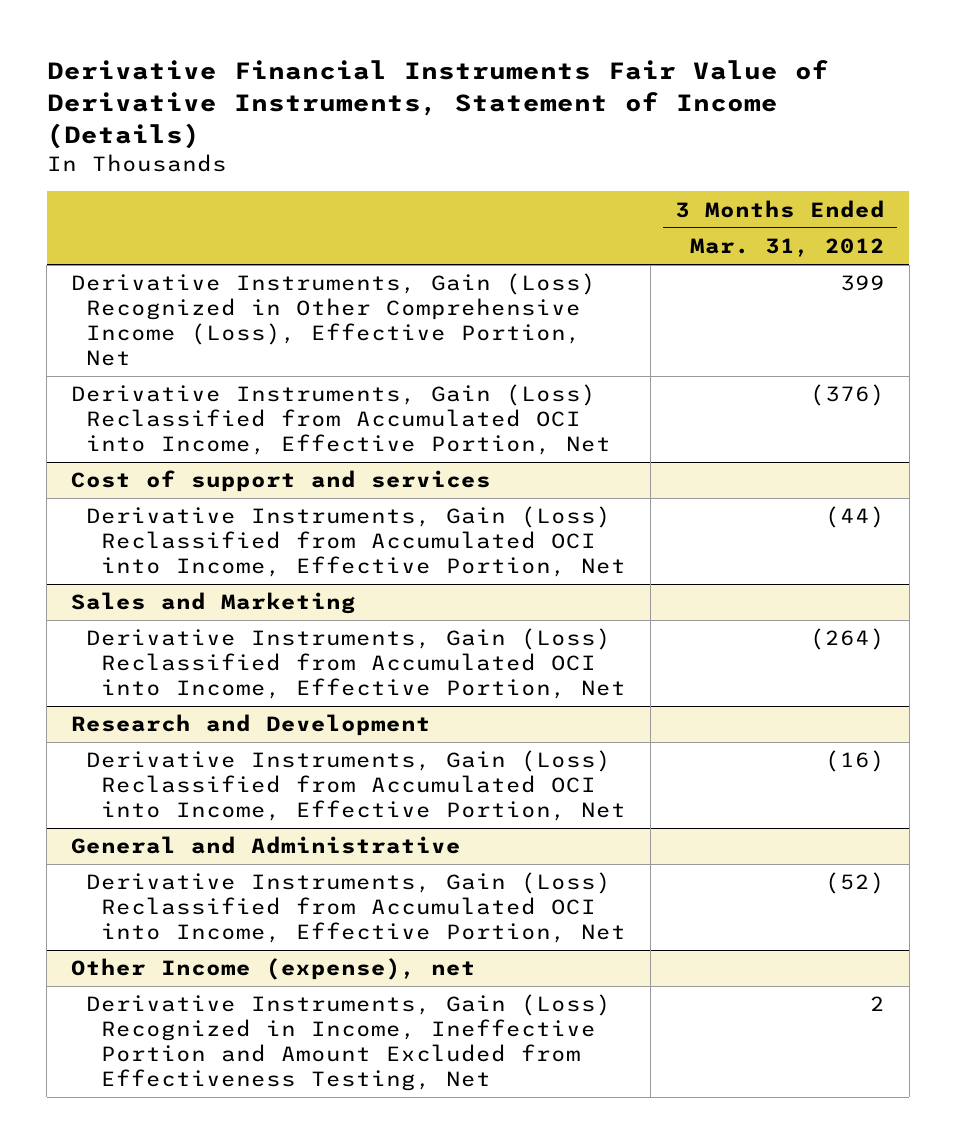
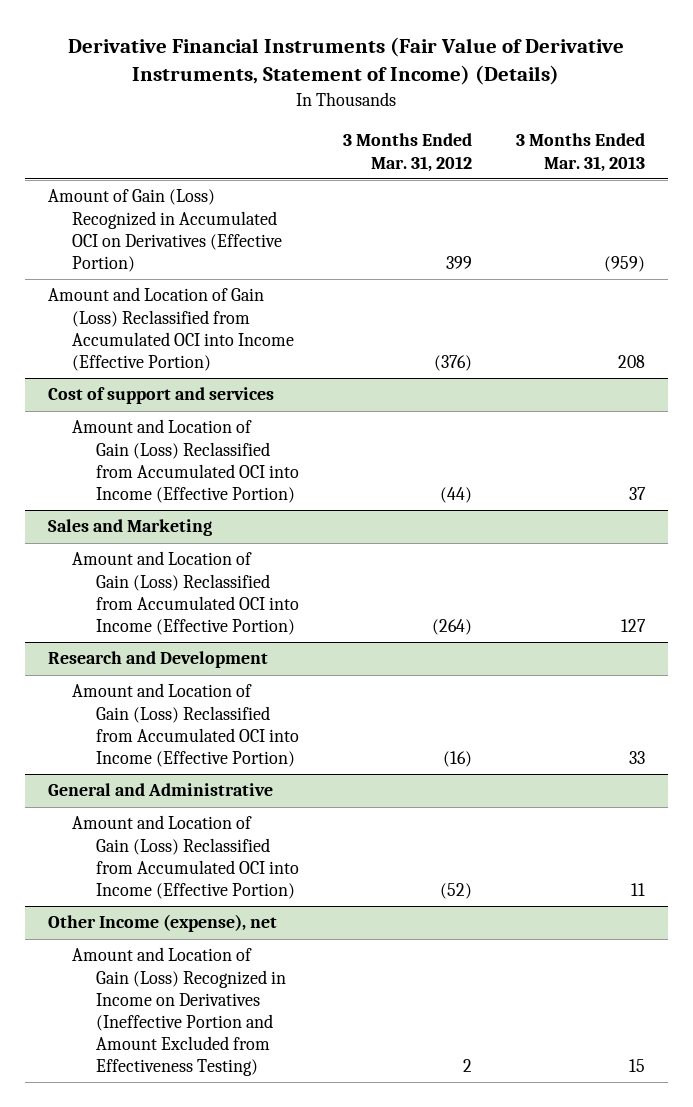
[46,59,829,149] Derivative Financial Instruments Fair Value of Derivative Instruments, Statement of Income (Details) -> [68,37,625,86] Derivative Financial Instruments (Fair Value of Derivative Instruments, Statement of Income) (Details)
none -> [516,133,646,172] 3 Months Ended Mar. 31, 2013
[71,273,597,366] Derivative Instruments, Gain (Loss) Recognized in Other Comprehensive Income (Loss), Effective Portion, Net -> [47,189,282,272] Amount of Gain (Loss) Recognized in Accumulated OCI on Derivatives (Effective Portion)
[71,384,612,455] Derivative Instruments, Gain (Loss) Reclassified from Accumulated OCI into Income, Effective Portion, Net -> [47,287,294,371] Amount and Location of Gain (Loss) Reclassified from Accumulated OCI into Income (Effective Portion)
[86,506,627,577] Derivative Instruments, Gain (Loss) Reclassified from Accumulated OCI into Income, Effective Portion, Net -> [71,419,299,503] Amount and Location of Gain (Loss) Reclassified from Accumulated OCI into Income (Effective Portion)
[86,628,627,699] Derivative Instruments, Gain (Loss) Reclassified from Accumulated OCI into Income, Effective Portion, Net -> [71,551,299,635] Amount and Location of Gain (Loss) Reclassified from Accumulated OCI into Income (Effective Portion)
[86,750,627,821] Derivative Instruments, Gain (Loss) Reclassified from Accumulated OCI into Income, Effective Portion, Net -> [71,683,299,767] Amount and Location of Gain (Loss) Reclassified from Accumulated OCI into Income (Effective Portion)
[86,872,627,943] Derivative Instruments, Gain (Loss) Reclassified from Accumulated OCI into Income, Effective Portion, Net -> [71,815,299,899] Amount and Location of Gain (Loss) Reclassified from Accumulated OCI into Income (Effective Portion)
[86,994,612,1091] Derivative Instruments, Gain (Loss) Recognized in Income, Ineffective Portion and Amount Excluded from Effectiveness Testing, Net -> [71,947,286,1076] Amount and Location of Gain (Loss) Recognized in Income on Derivatives (Ineffective Portion and Amount Excluded from Effectiveness Testing)

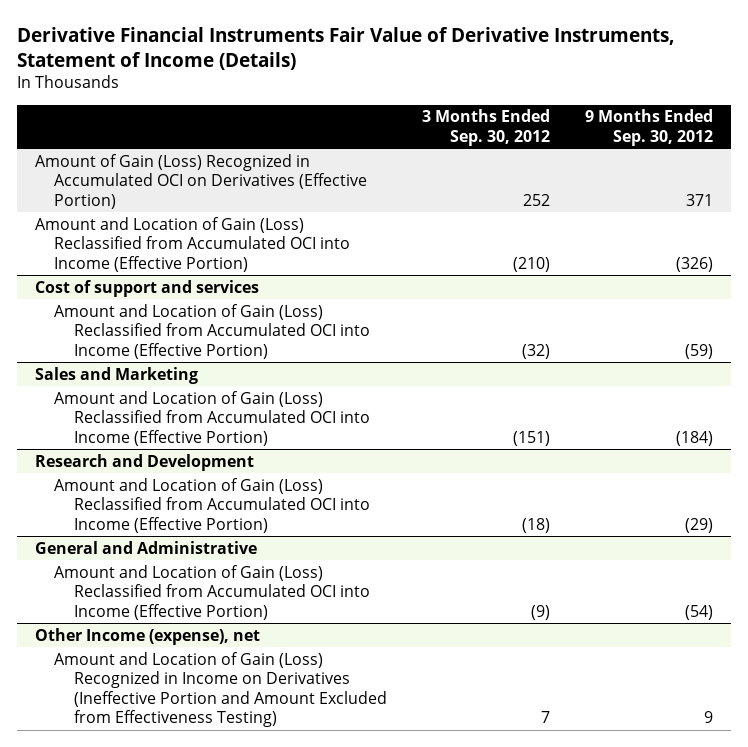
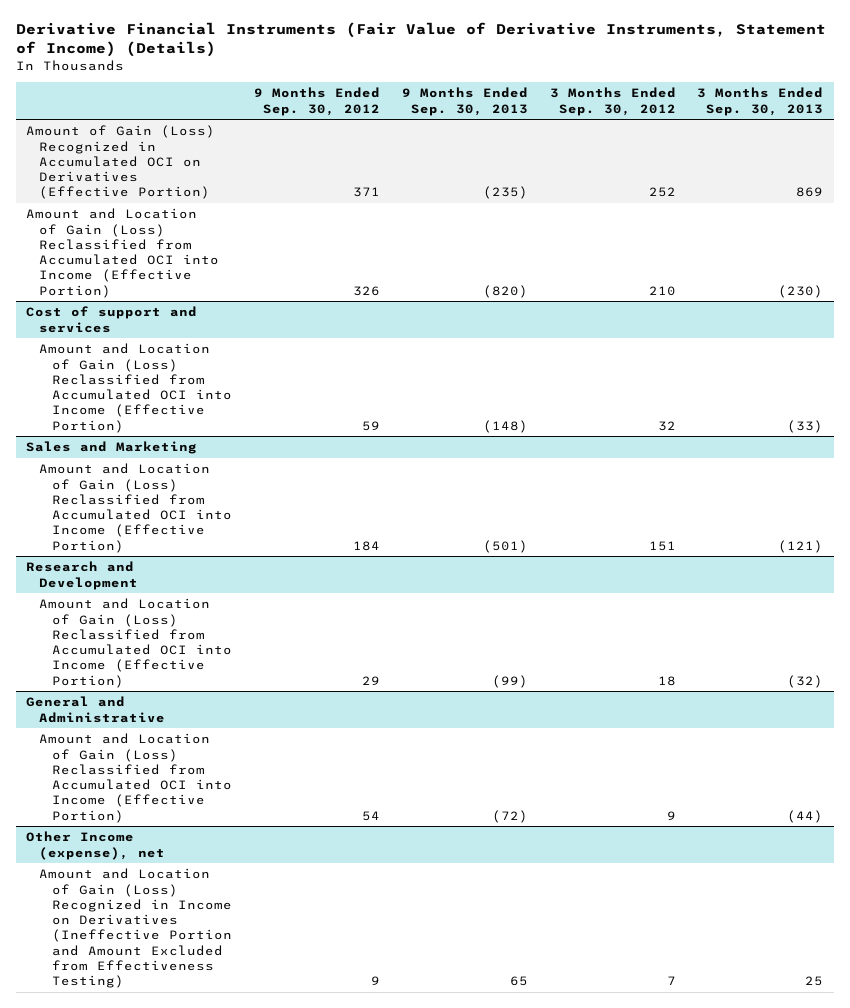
[16,26,675,70] Derivative Financial Instruments Fair Value of Derivative Instruments, Statement of Income (Details) -> [15,22,826,58] Derivative Financial Instruments (Fair Value of Derivative Instruments, Statement of Income) (Details)
none -> [401,87,528,116] 9 Months Ended Sep. 30, 2013
none -> [697,87,824,116] 3 Months Ended Sep. 30, 2013
[513,256,551,272] (210) -> [648,285,676,296] 210
[676,256,714,272] (326) -> [353,285,381,296] 326
[522,343,551,359] (32) -> [657,420,676,431] 32
[685,343,714,359] (59) -> [362,420,381,431] 59
[513,430,551,446] (151) -> [648,540,676,551] 151
[676,430,714,446] (184) -> [353,540,381,551] 184
[522,517,551,533] (18) -> [657,675,676,686] 18
[685,517,714,533] (29) -> [362,675,381,685] 29
[531,604,551,620] (9) -> [666,810,676,820] 9
[685,604,714,620] (54) -> [362,810,381,821] 54

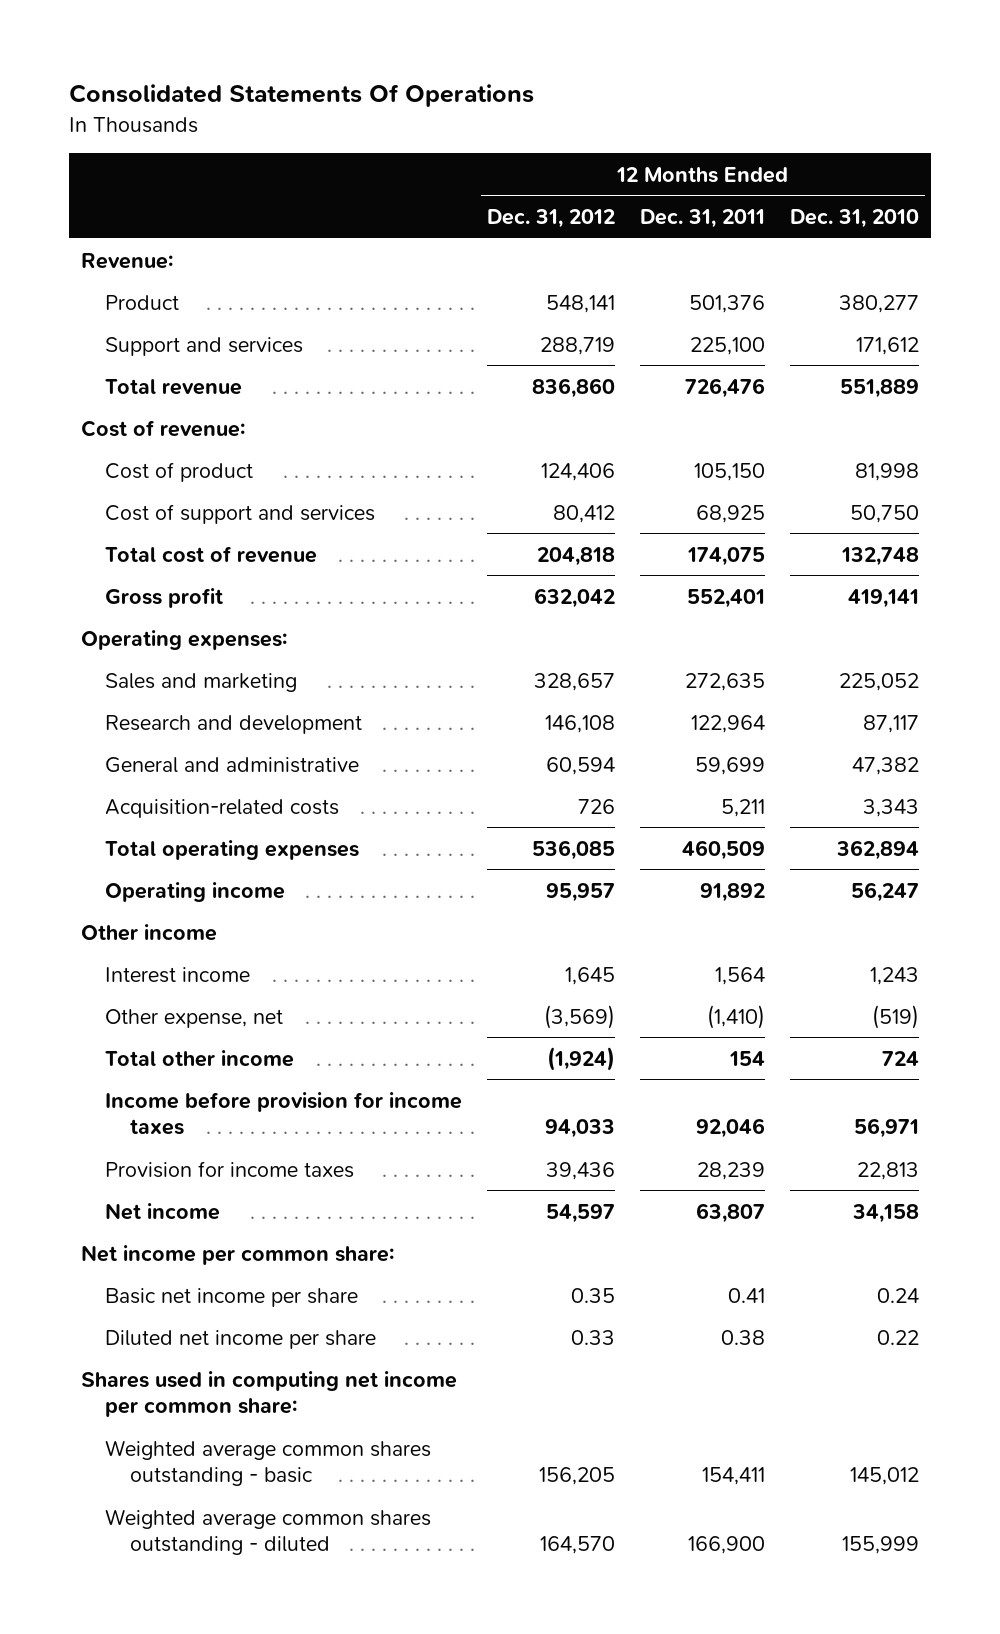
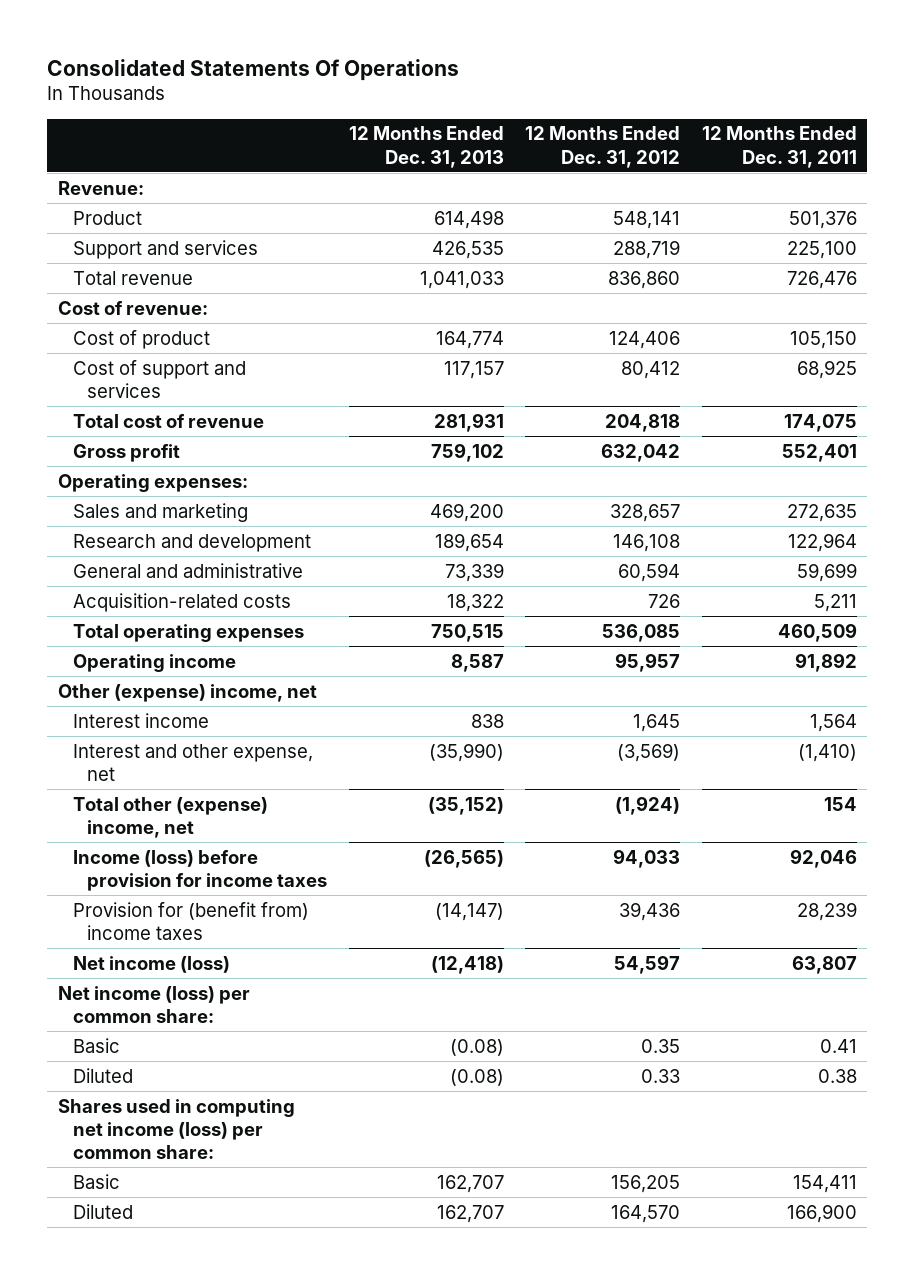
[789,209,919,229] Dec. 31, 2010 -> none
none -> [348,126,504,168] 12 Months Ended Dec. 31, 2013
[81,923,218,941] Other income -> [57,683,317,702] Other (expense) income, net
[105,1008,284,1028] Other expense, net -> [72,743,313,781] Interest and other expense, net
[105,1049,295,1067] Total other income -> [72,796,268,838] Total other (expense) income, net
[105,1091,463,1136] Income before provision for income taxes -> [72,849,328,891] Income (loss) before provision for income taxes
[105,1160,355,1178] Provision for income taxes -> [72,901,309,940] Provision for (benefit from) income taxes
[105,1202,221,1220] Net income -> [72,955,230,973] Net income (loss)
[81,1244,395,1265] Net income per common share: -> [57,985,250,1023] Net income (loss) per common share:
[105,1287,359,1307] Basic net income per share -> [72,1037,120,1053] Basic
[105,1329,377,1349] Diluted net income per share -> [72,1067,133,1083] Diluted
[81,1370,458,1418] Shares used in computing net income per common share: -> [57,1098,295,1159] Shares used in computing net income (loss) per common share:
[105,1439,432,1487] Weighted average common shares outstanding - basic -> [72,1173,120,1189] Basic
[105,1508,432,1556] Weighted average common shares outstanding - diluted -> [72,1203,133,1219] Diluted

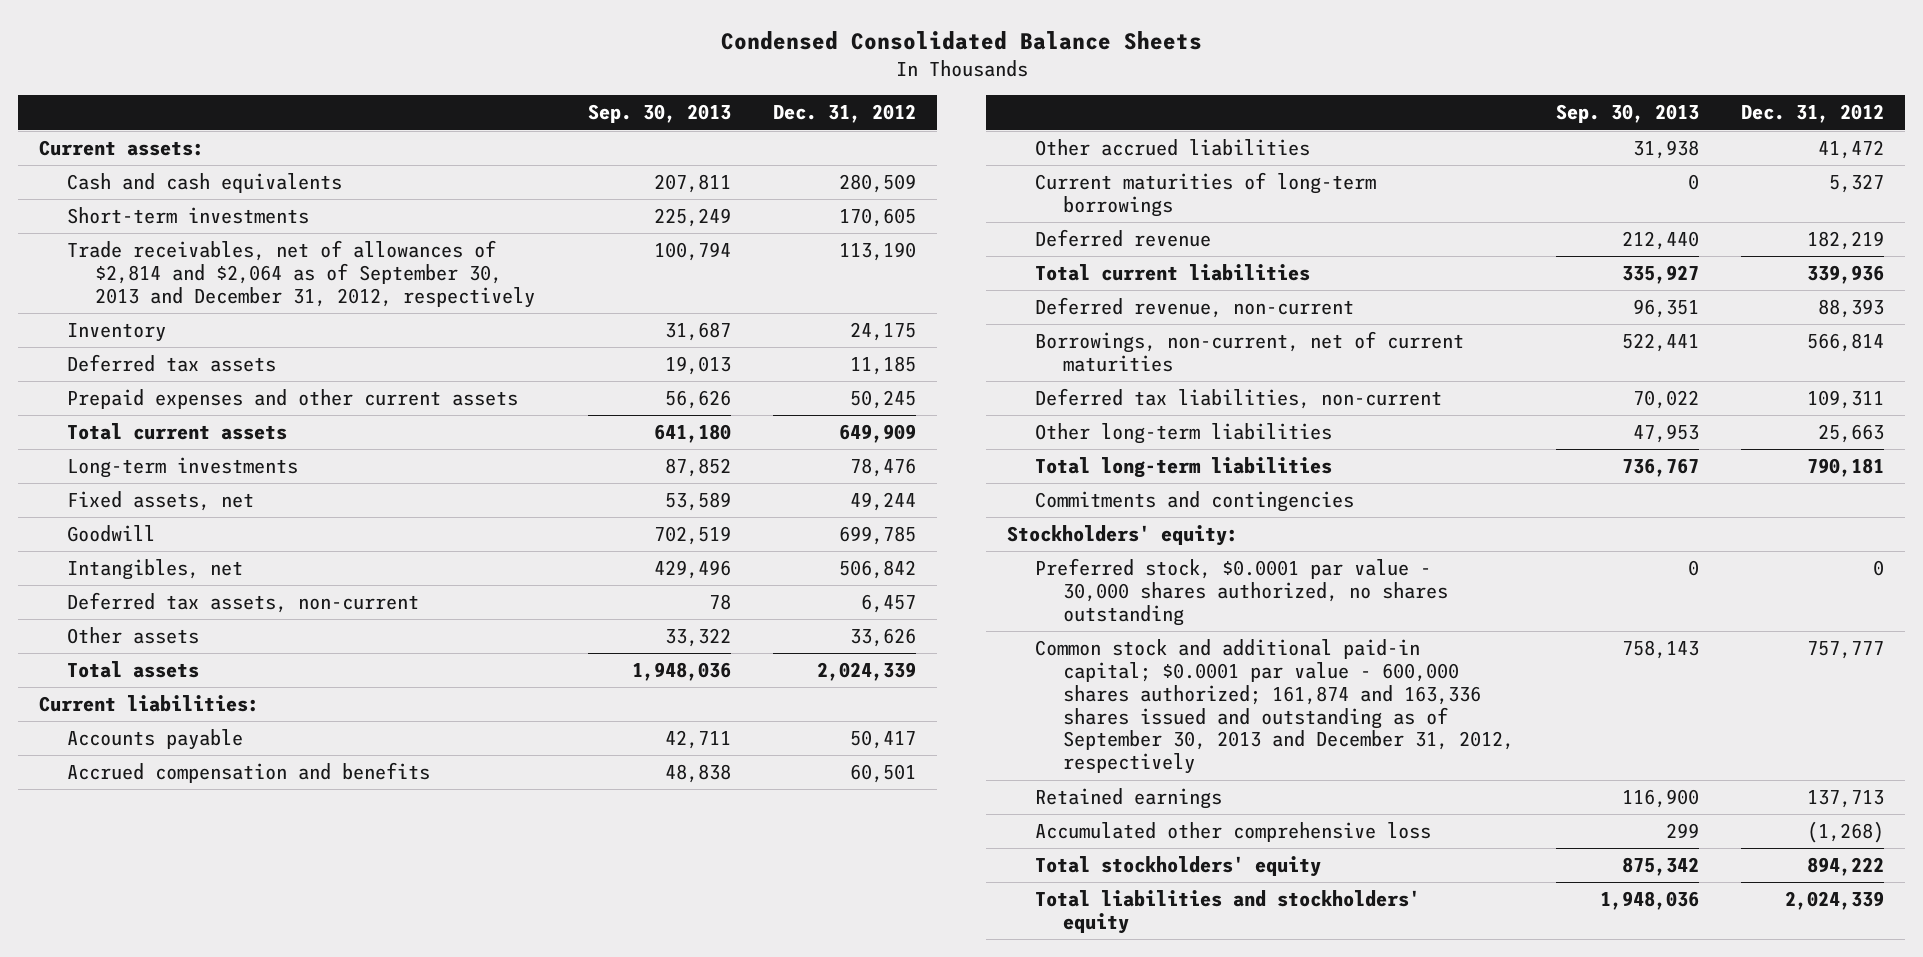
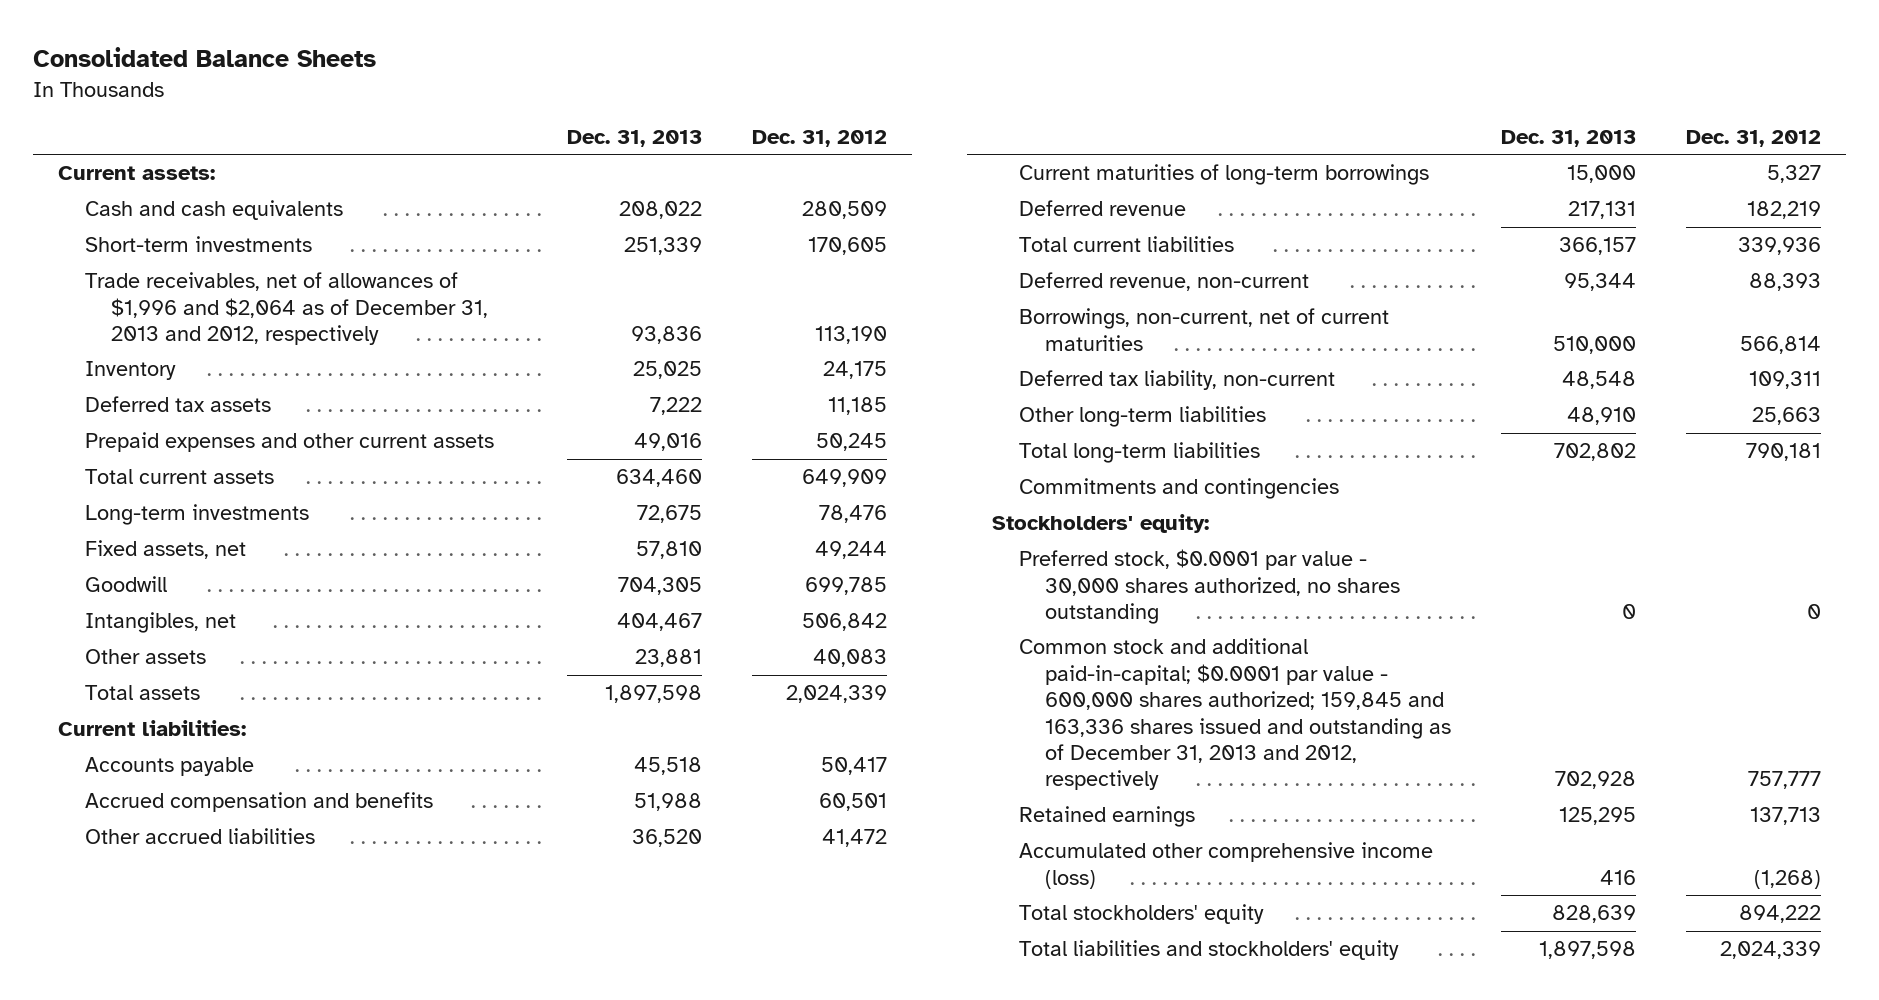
[720,30,1202,50] Condensed Consolidated Balance Sheets -> [32,47,376,68] Consolidated Balance Sheets
[587,104,731,124] Sep. 30, 2013 -> none
none -> [567,129,703,147] Dec. 31, 2013
[67,240,535,308] Trade receivables, net of allowances of $2,814 and $2,064 as of September 30, 2013 and December 31, 2012, respectively -> [84,272,489,346] Trade receivables, net of allowances of $1,996 and $2,064 as of December 31, 2013 and 2012, respectively
[67,592,420,614] Deferred tax assets, non-current -> none
[849,628,916,648] 33,626 -> [813,649,888,668] 40,083
[1035,388,1443,410] Deferred tax liabilities, non-current -> [1018,370,1335,391] Deferred tax liability, non-current
[1035,639,1515,775] Common stock and additional paid-in capital; $0.0001 par value - 600,000 shares authorized; 161,874 and 163,336 shares issued and outstanding as of September 30, 2013 and December 31, 2012, respectively -> [1018,638,1452,791] Common stock and additional paid-in-capital; $0.0001 par value - 600,000 shares authorized; 159,845 and 163,336 shares issued and outstanding as of December 31, 2013 and 2012, respectively
[1035,822,1432,843] Accumulated other comprehensive loss -> [1018,842,1433,889] Accumulated other comprehensive income (loss)

